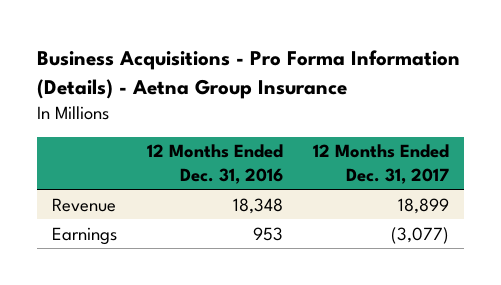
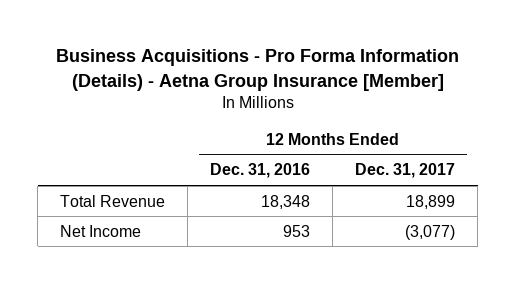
[36,50,460,99] Business Acquisitions - Pro Forma Information (Details) - Aetna Group Insurance -> [55,49,459,91] Business Acquisitions - Pro Forma Information (Details) - Aetna Group Insurance [Member]
[51,197,116,212] Revenue -> [60,194,166,207] Total Revenue
[51,226,117,245] Earnings -> [60,224,142,237] Net Income

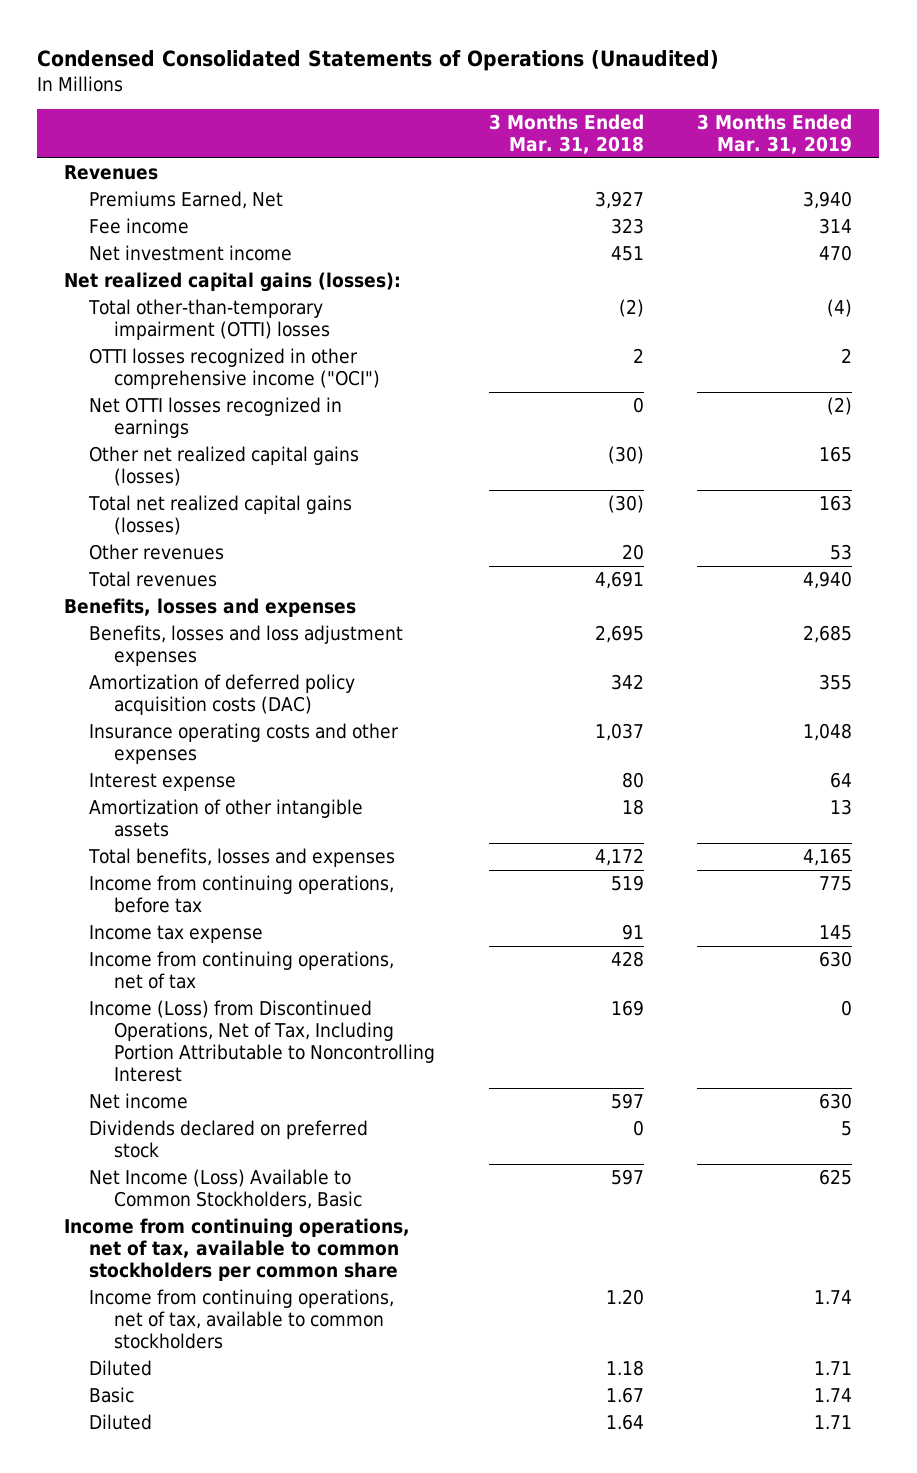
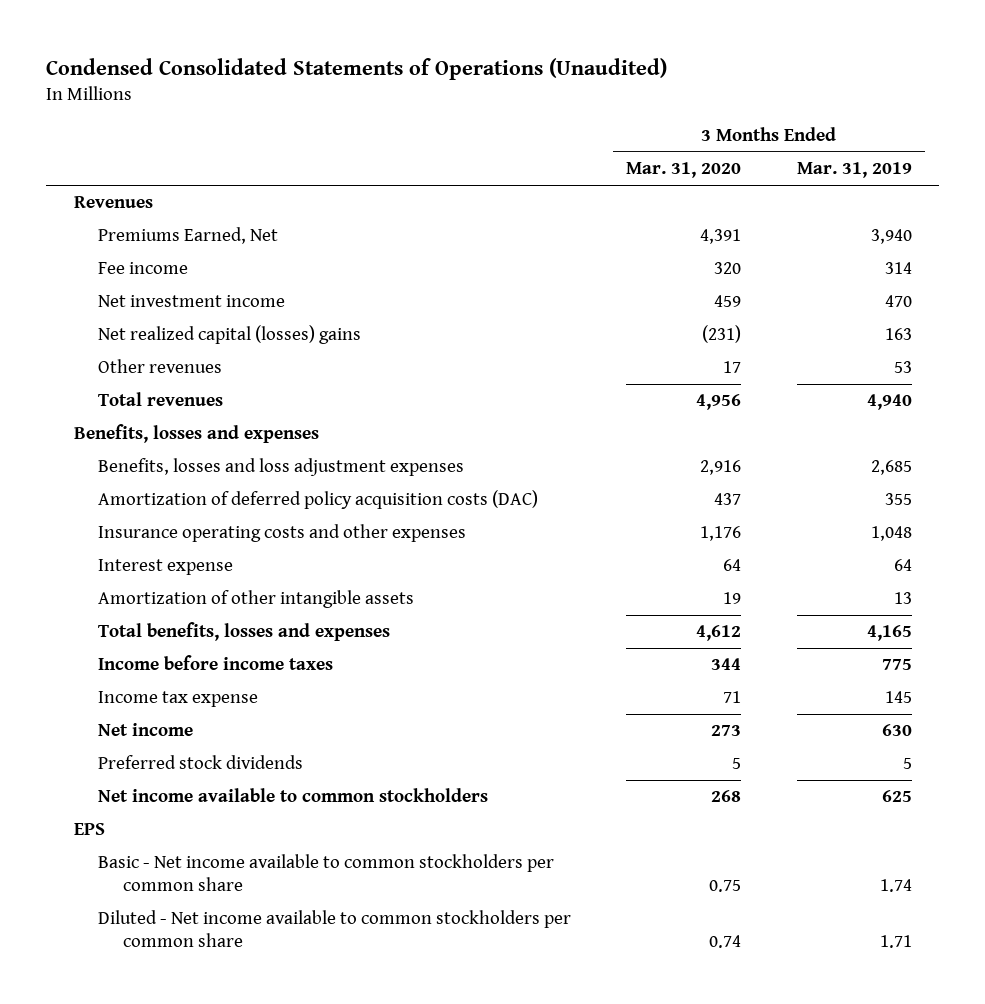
[488,113,644,154] 3 Months Ended Mar. 31, 2018 -> none
none -> [626,162,742,179] Mar. 31, 2020
[64,272,402,293] Net realized capital gains (losses): -> none
[88,299,330,341] Total other-than-temporary impairment (OTTI) losses -> none
[89,348,380,390] OTTI losses recognized in other comprehensive income ("OCI") -> none
[89,397,343,439] Net OTTI losses recognized in earnings -> none
[89,446,360,487] Other net realized capital gains (losses) -> none
[88,495,353,536] Total net realized capital gains (losses) -> [98,325,362,345] Net realized capital (losses) gains
[89,875,395,914] Income from continuing operations, before tax -> [98,655,334,671] Income before income taxes
[89,951,395,990] Income from continuing operations, net of tax -> none
[89,1000,435,1083] Income (Loss) from Discontinued Operations, Net of Tax, Including Portion Attributable to Noncontrolling Interest -> none
[89,1289,395,1350] Income from continuing operations, net of tax, available to common stockholders -> none
[89,1360,153,1377] Diluted -> none
[89,1120,369,1159] Dividends declared on preferred stock -> [98,755,304,770] Preferred stock dividends
[89,1169,362,1210] Net Income (Loss) Available to Common Stockholders, Basic -> [98,788,489,803] Net income available to common stockholders
[64,1218,411,1282] Income from continuing operations, net of tax, available to common stockholders per common share -> [73,823,105,836] EPS
[89,1387,135,1404] Basic -> [98,854,555,892] Basic - Net income available to common stockholders per common share
[89,1414,153,1431] Diluted -> [98,910,572,948] Diluted - Net income available to common stockholders per common share

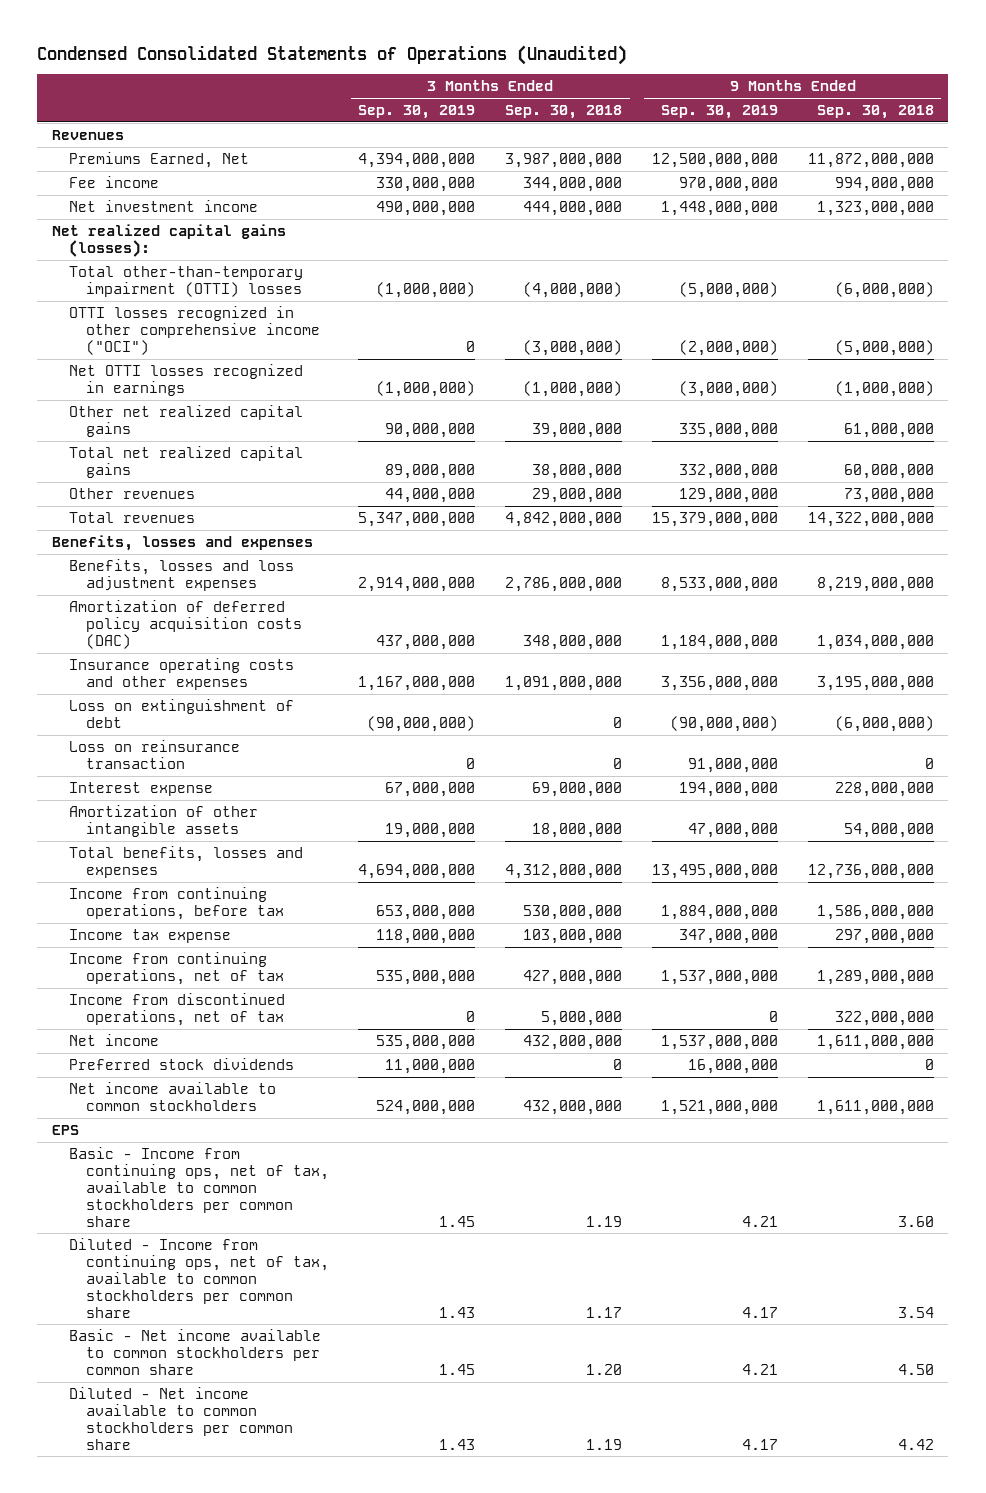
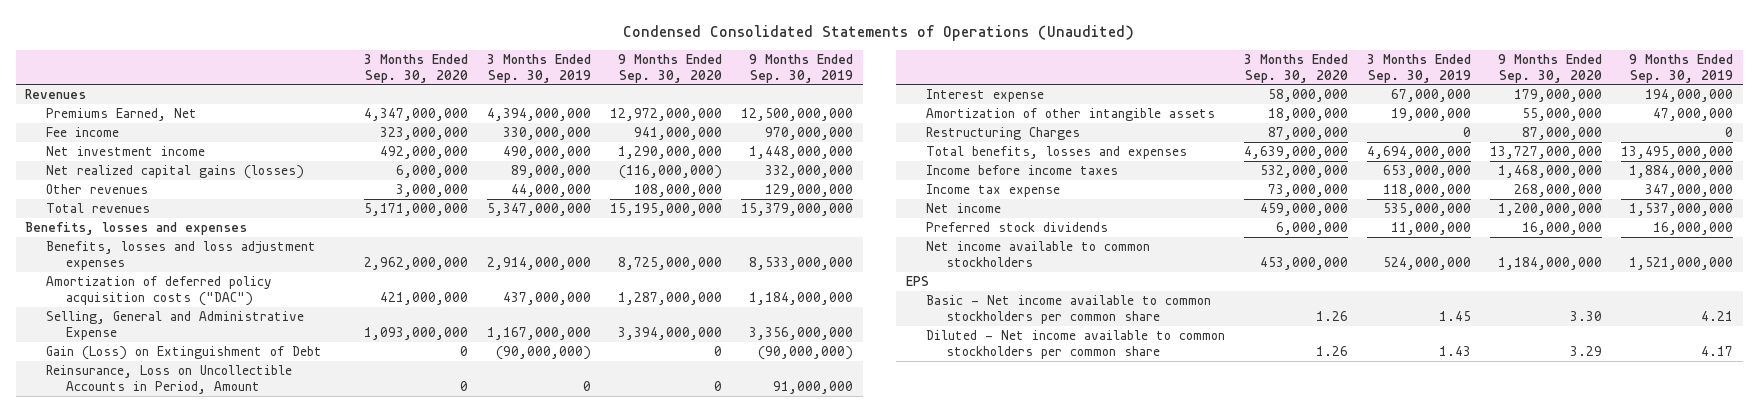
[505,105,623,120] Sep. 30, 2018 -> none
[816,105,934,120] Sep. 30, 2018 -> none
none -> [363,53,468,83] 3 Months Ended Sep. 30, 2020
none -> [618,53,723,83] 9 Months Ended Sep. 30, 2020
[52,223,287,257] Net realized capital gains (losses): -> none
[69,265,304,297] Total other-than-temporary impairment (OTTI) losses -> none
[69,305,320,355] OTTI losses recognized in other comprehensive income ("OCI") -> none
[69,363,304,396] Net OTTI losses recognized in earnings -> none
[69,404,304,437] Other net realized capital gains -> none
[69,445,304,478] Total net realized capital gains -> [45,165,304,180] Net realized capital gains (losses)
[69,739,241,769] Loss on reinsurance transaction -> none
[69,599,302,649] Amortization of deferred policy acquisition costs (DAC) -> [45,276,272,306] Amortization of deferred policy acquisition costs ("DAC")
[69,657,295,690] Insurance operating costs and other expenses -> [45,311,304,340] Selling, General and Administrative Expense
[69,698,295,728] Loss on extinguishment of debt -> [45,346,322,361] Gain (Loss) on Extinguishment of Debt
none -> [45,365,292,394] Reinsurance, Loss on Uncollectible Accounts in Period, Amount
none -> [925,127,1080,141] Restructuring Charges
[69,886,284,920] Income from continuing operations, before tax -> [925,165,1118,176] Income before income taxes
[69,951,284,985] Income from continuing operations, net of tax -> none
[69,992,286,1026] Income from discontinued operations, net of tax -> none
[69,1146,329,1227] Basic - Income from continuing ops, net of tax, available to common stockholders per common share -> none
[69,1237,329,1318] Diluted - Income from continuing ops, net of tax, available to common stockholders per common share -> none

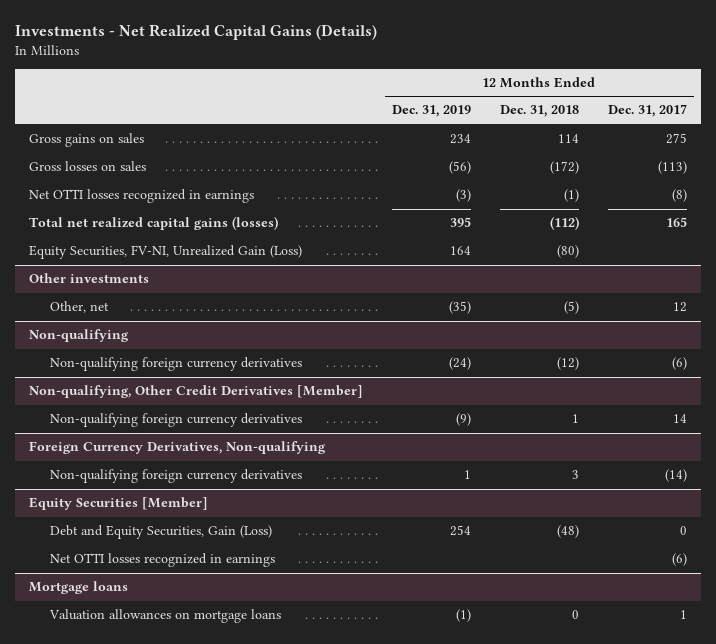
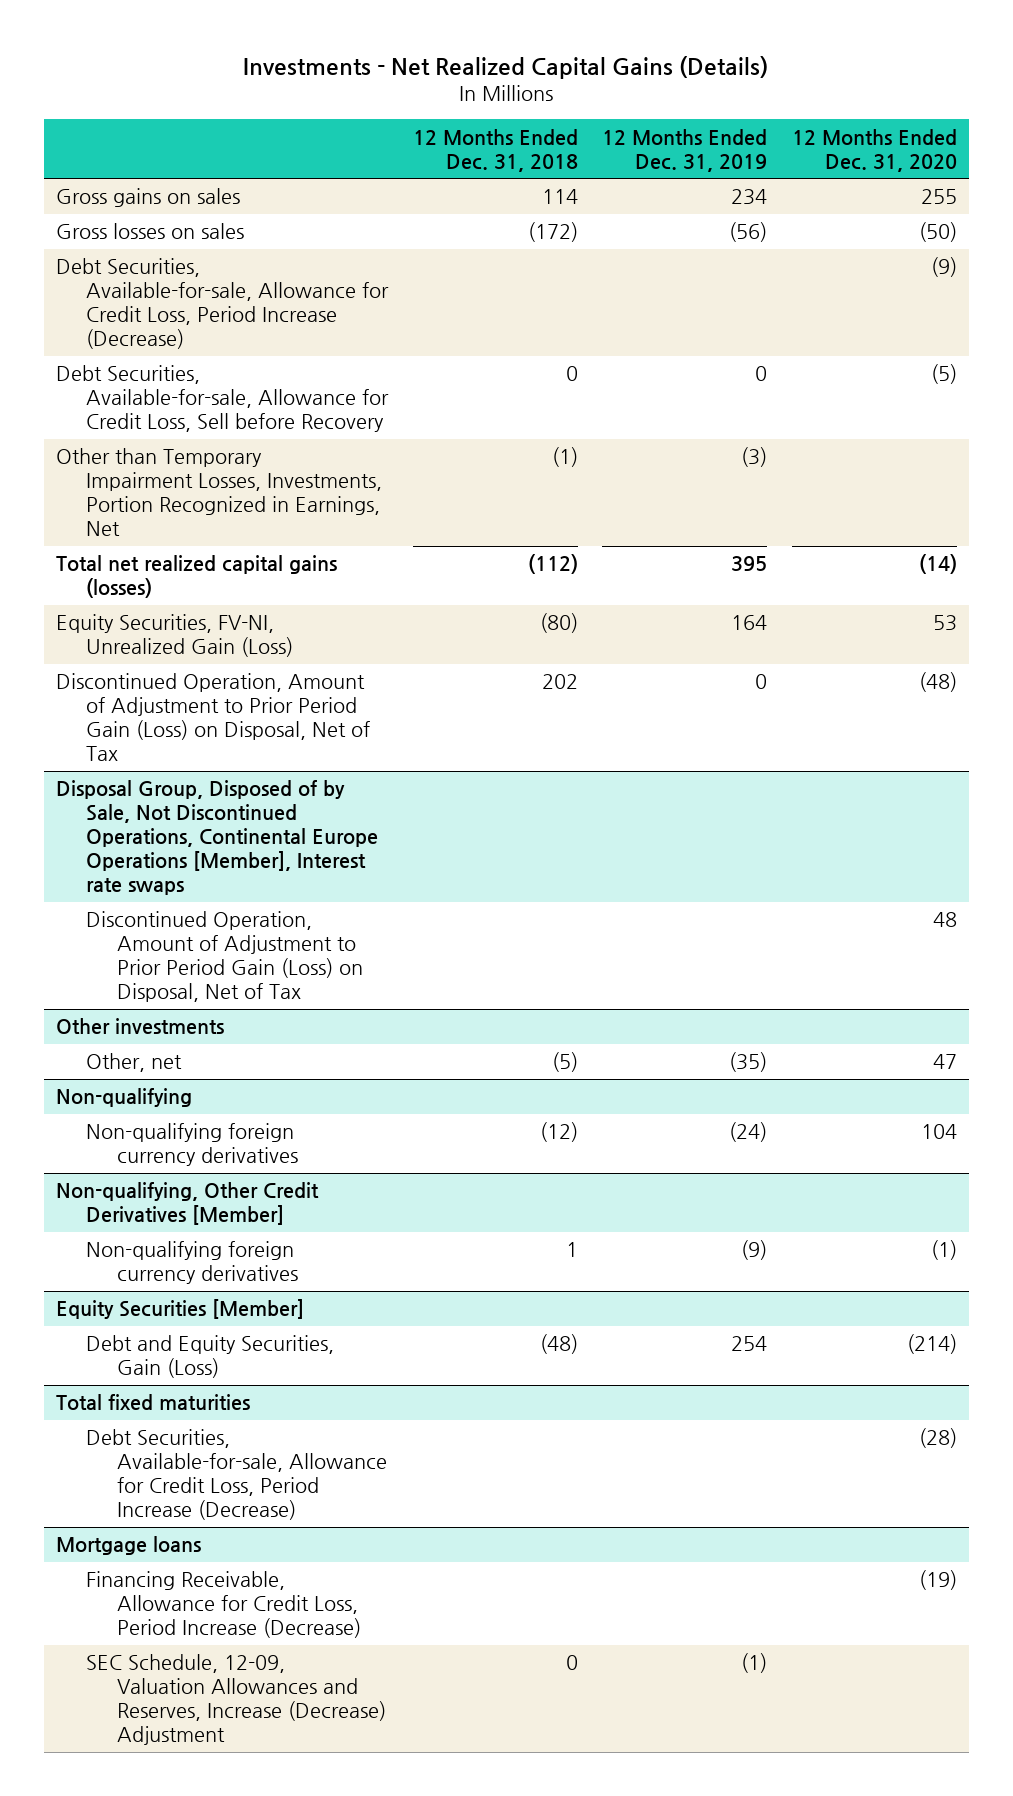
[607,104,687,118] Dec. 31, 2017 -> none
none -> [791,128,957,172] 12 Months Ended Dec. 31, 2020
none -> [55,258,390,350] Debt Securities, Available-for-sale, Allowance for Credit Loss, Period Increase (Decrease)
none -> [55,365,390,433] Debt Securities, Available-for-sale, Allowance for Credit Loss, Sell before Recovery
[29,189,255,204] Net OTTI losses recognized in earnings -> [55,448,383,537] Other than Temporary Impairment Losses, Investments, Portion Recognized in Earnings, Net
none -> [55,673,371,762] Discontinued Operation, Amount of Adjustment to Prior Period Gain (Loss) on Disposal, Net of Tax
none -> [55,780,379,896] Disposal Group, Disposed of by Sale, Not Discontinued Operations, Continental Europe Operations [Member], Interest rate swaps
none -> [86,911,363,1003] Discontinued Operation, Amount of Adjustment to Prior Period Gain (Loss) on Disposal, Net of Tax
[29,441,327,455] Foreign Currency Derivatives, Non-qualifying -> none
[50,469,303,484] Non-qualifying foreign currency derivatives -> none
[50,553,276,568] Net OTTI losses recognized in earnings -> none
none -> [55,1394,250,1411] Total fixed maturities
none -> [86,1429,387,1521] Debt Securities, Available-for-sale, Allowance for Credit Loss, Period Increase (Decrease)
none -> [86,1571,361,1639] Financing Receivable, Allowance for Credit Loss, Period Increase (Decrease)
[49,609,282,624] Valuation allowances on mortgage loans -> [86,1654,386,1746] SEC Schedule, 12-09, Valuation Allowances and Reserves, Increase (Decrease) Adjustment

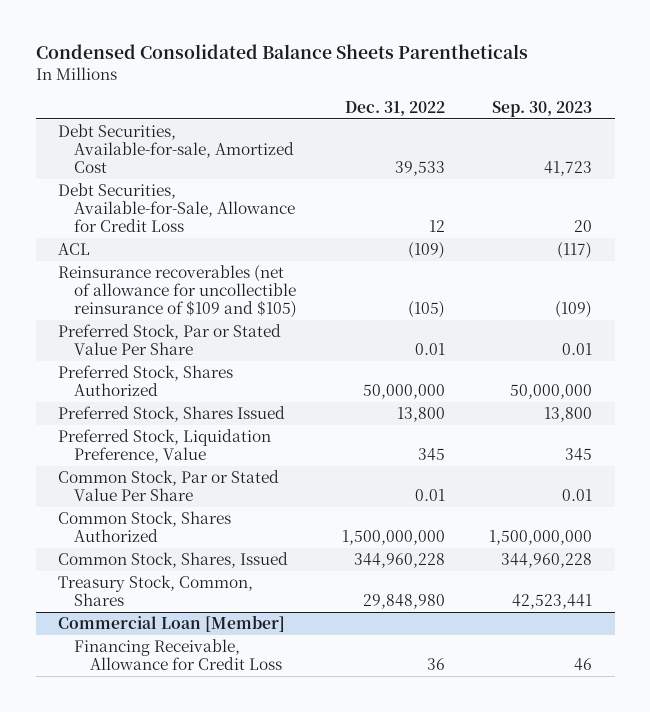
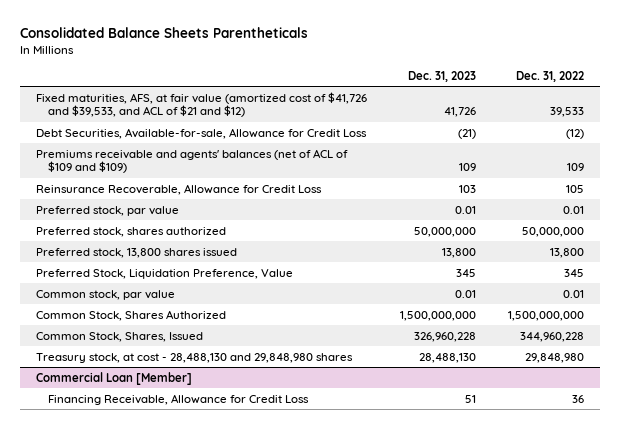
[35,44,528,60] Condensed Consolidated Balance Sheets Parentheticals -> [19,27,308,39] Consolidated Balance Sheets Parentheticals
[492,100,593,117] Sep. 30, 2023 -> none
none -> [407,70,476,82] Dec. 31, 2023
[58,243,91,256] ACL -> none
[58,124,295,174] Debt Securities, Available-for-sale, Amortized Cost -> [36,91,368,118] Fixed maturities, AFS, at fair value (amortized cost of $41,726 and $39,533, and ACL of $21 and $12)
[58,183,296,233] Debt Securities, Available-for-Sale, Allowance for Credit Loss -> [36,127,368,139] Debt Securities, Available-for-sale, Allowance for Credit Loss
[428,220,445,233] 12 -> [565,128,584,139] (12)
none -> [36,148,349,174] Premiums receivable and agents' balances (net of ACL of $109 and $109)
[58,265,298,319] Reinsurance recoverables (net of allowance for uncollectible reinsurance of $109 and $105) -> [36,183,323,195] Reinsurance Recoverable, Allowance for Credit Loss
[407,301,445,319] (105) -> [565,184,584,193] 105
[58,324,282,356] Preferred Stock, Par or Stated Value Per Share -> [36,205,180,216] Preferred stock, par value
[58,365,234,397] Preferred Stock, Shares Authorized -> [36,226,227,237] Preferred stock, shares authorized
[58,406,286,423] Preferred Stock, Shares Issued -> [36,247,238,258] Preferred stock, 13,800 shares issued
[58,470,280,502] Common Stock, Par or Stated Value Per Share -> [36,289,176,300] Common stock, par value
[58,575,254,607] Treasury Stock, Common, Shares -> [36,352,354,363] Treasury stock, at cost - 28,488,130 and 29,848,980 shares

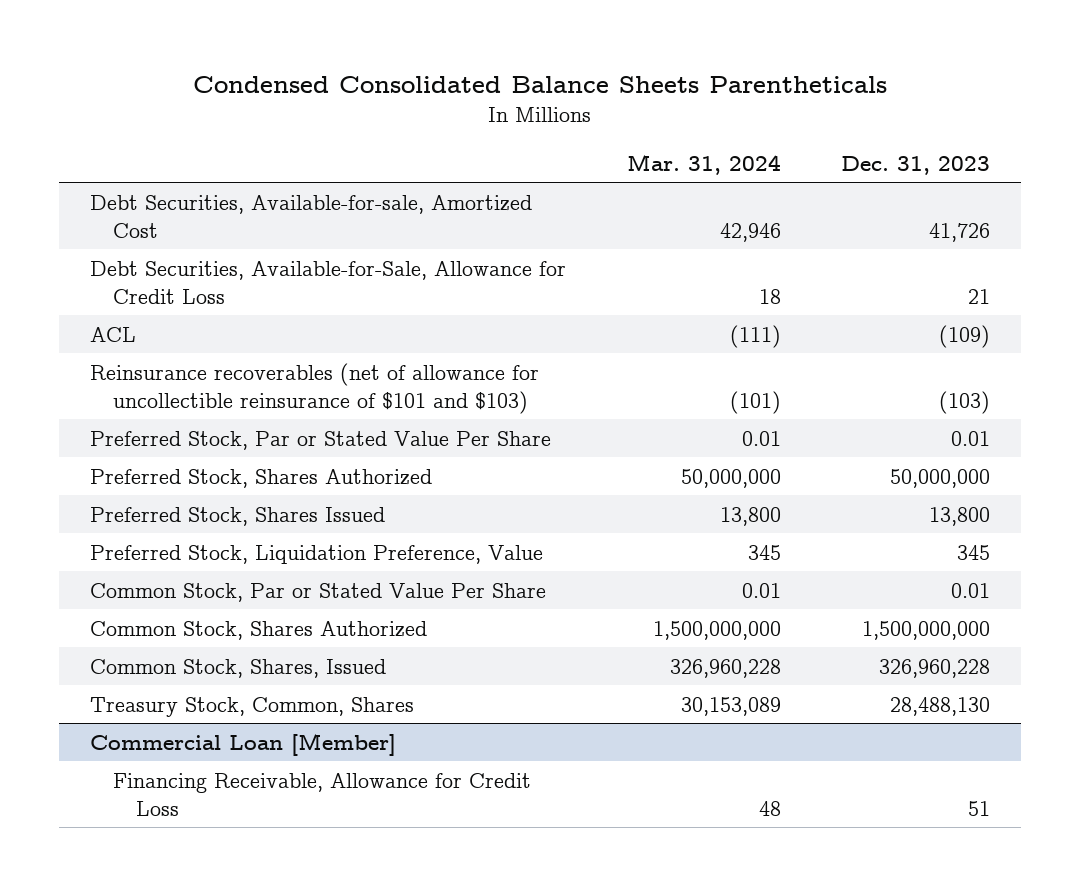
[19,27,308,39] Consolidated Balance Sheets Parentheticals -> [193,75,888,93] Condensed Consolidated Balance Sheets Parentheticals
[515,70,584,82] Dec. 31, 2022 -> none
none -> [626,153,781,175] Mar. 31, 2024
[36,148,349,174] Premiums receivable and agents' balances (net of ACL of $109 and $109) -> none
[36,91,368,118] Fixed maturities, AFS, at fair value (amortized cost of $41,726 and $39,533, and ACL of $21 and $12) -> [89,194,532,238] Debt Securities, Available-for-sale, Amortized Cost
[36,127,368,139] Debt Securities, Available-for-sale, Allowance for Credit Loss -> [89,260,566,304] Debt Securities, Available-for-Sale, Allowance for Credit Loss
[457,128,476,139] (21) -> [968,288,991,304] 21
none -> [89,326,136,342] ACL
[36,183,323,195] Reinsurance Recoverable, Allowance for Credit Loss -> [89,362,539,414] Reinsurance recoverables (net of allowance for uncollectible reinsurance of $101 and $103)
[458,184,476,193] 103 -> [939,390,991,414] (103)
[36,205,180,216] Preferred stock, par value -> [89,430,551,450] Preferred Stock, Par or Stated Value Per Share
[36,226,227,237] Preferred stock, shares authorized -> [89,468,432,488] Preferred Stock, Shares Authorized
[36,247,238,258] Preferred stock, 13,800 shares issued -> [89,506,385,526] Preferred Stock, Shares Issued
[36,289,176,300] Common stock, par value -> [89,582,546,602] Common Stock, Par or Stated Value Per Share
[36,352,354,363] Treasury stock, at cost - 28,488,130 and 29,848,980 shares -> [89,696,414,717] Treasury Stock, Common, Shares

